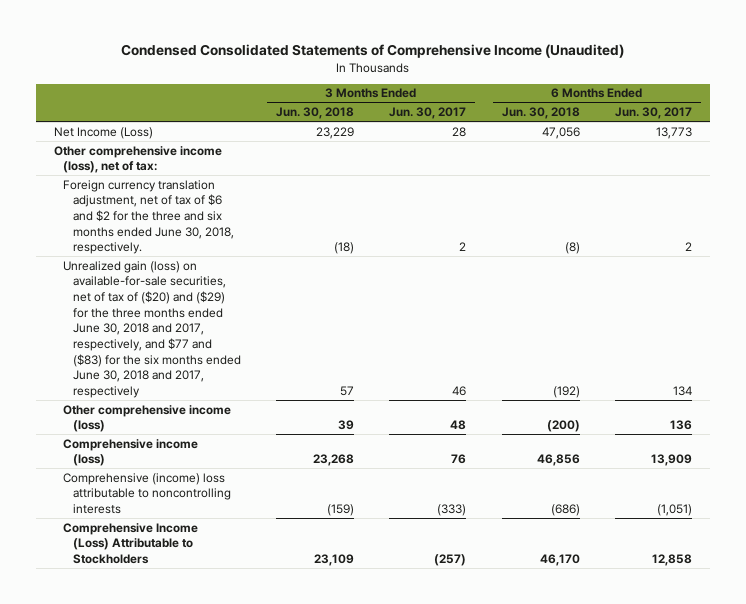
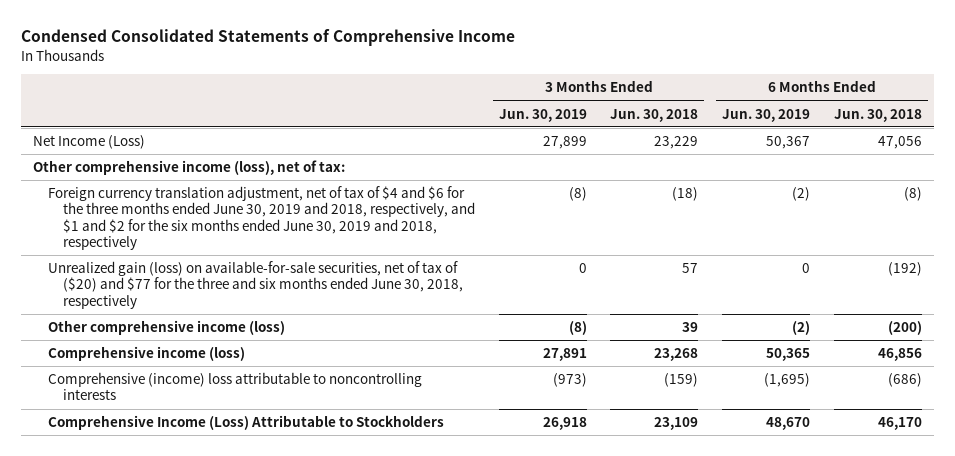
[120,44,624,59] Condensed Consolidated Statements of Comprehensive Income (Unaudited) -> [20,29,515,47] Condensed Consolidated Statements of Comprehensive Income
[389,107,467,120] Jun. 30, 2017 -> none
[614,107,692,120] Jun. 30, 2017 -> none
none -> [498,108,587,122] Jun. 30, 2019
none -> [722,108,811,122] Jun. 30, 2019
[63,179,234,255] Foreign currency translation adjustment, net of tax of $6 and $2 for the three and six months ended June 30, 2018, respectively. -> [47,186,475,250] Foreign currency translation adjustment, net of tax of $4 and $6 for the three months ended June 30, 2019 and 2018, respectively, and $1 and $2 for the six months ended June 30, 2019 and 2018, respectively
[63,260,241,399] Unrealized gain (loss) on available-for-sale securities, net of tax of ($20) and ($29) for the three months ended June 30, 2018 and 2017, respectively, and $77 and ($83) for the six months ended June 30, 2018 and 2017, respectively -> [47,261,463,309] Unrealized gain (loss) on available-for-sale securities, net of tax of ($20) and $77 for the three and six months ended June 30, 2018, respectively

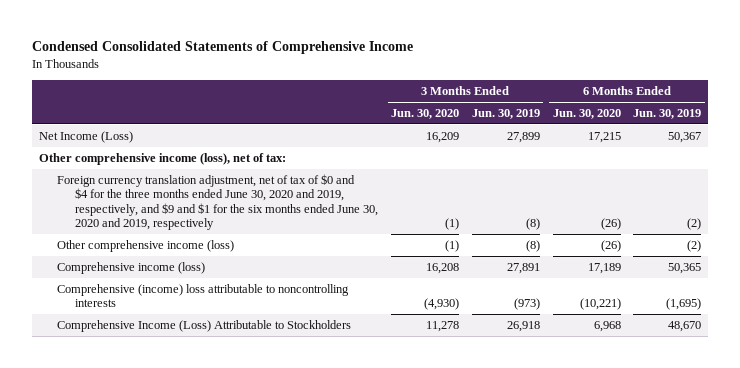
[610,108,699,122] Jun. 30, 2018 -> none
[834,108,923,122] Jun. 30, 2018 -> none
none -> [390,108,459,119] Jun. 30, 2020
none -> [552,108,621,119] Jun. 30, 2020
[47,261,463,309] Unrealized gain (loss) on available-for-sale securities, net of tax of ($20) and $77 for the three and six months ended June 30, 2018, respectively -> none
[47,186,475,250] Foreign currency translation adjustment, net of tax of $4 and $6 for the three months ended June 30, 2019 and 2018, respectively, and $1 and $2 for the six months ended June 30, 2019 and 2018, respectively -> [56,173,378,230] Foreign currency translation adjustment, net of tax of $0 and $4 for the three months ended June 30, 2020 and 2019, respectively, and $9 and $1 for the six months ended June 30, 2020 and 2019, respectively

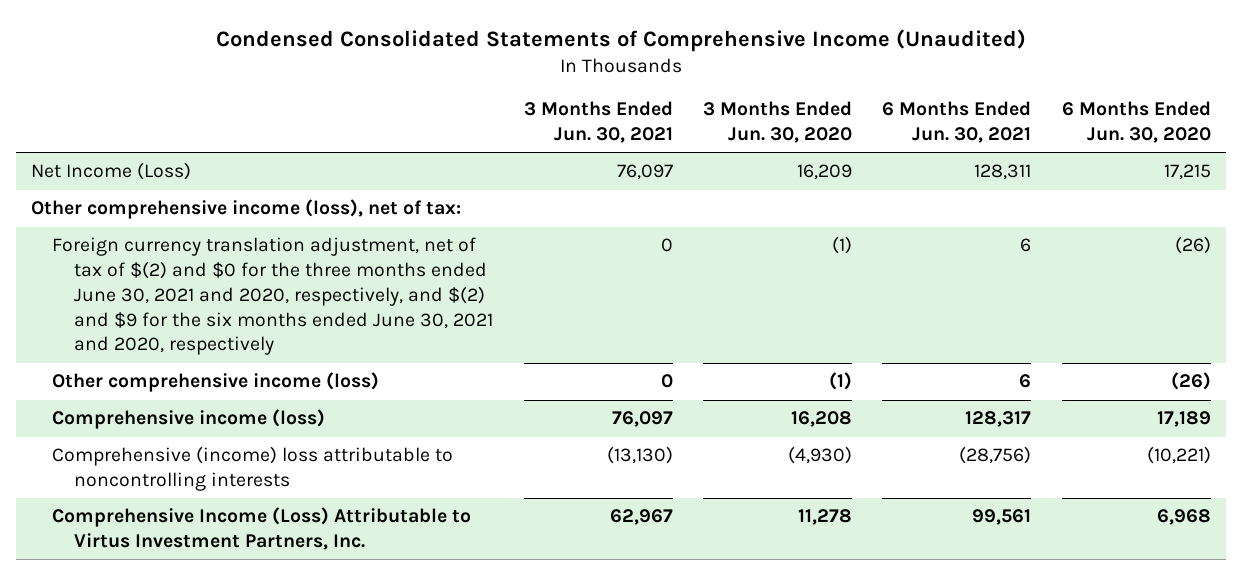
[32,41,414,55] Condensed Consolidated Statements of Comprehensive Income -> [215,28,1026,52] Condensed Consolidated Statements of Comprehensive Income (Unaudited)
[471,108,540,119] Jun. 30, 2019 -> none
[633,108,702,119] Jun. 30, 2019 -> none
none -> [523,101,673,144] 3 Months Ended Jun. 30, 2021
none -> [882,101,1032,144] 6 Months Ended Jun. 30, 2021
[56,173,378,230] Foreign currency translation adjustment, net of tax of $0 and $4 for the three months ended June 30, 2020 and 2019, respectively, and $9 and $1 for the six months ended June 30, 2020 and 2019, respectively -> [52,237,494,356] Foreign currency translation adjustment, net of tax of $(2) and $0 for the three months ended June 30, 2021 and 2020, respectively, and $(2) and $9 for the six months ended June 30, 2021 and 2020, respectively
[56,319,351,332] Comprehensive Income (Loss) Attributable to Stockholders -> [52,507,472,551] Comprehensive Income (Loss) Attributable to Virtus Investment Partners, Inc.

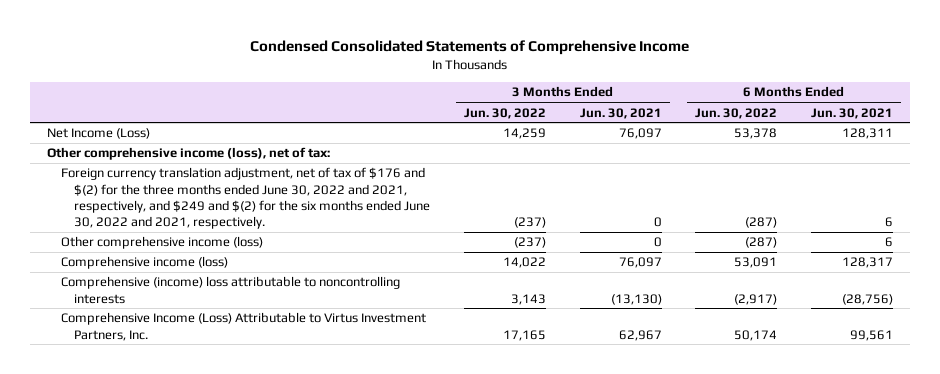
[215,28,1026,52] Condensed Consolidated Statements of Comprehensive Income (Unaudited) -> [249,39,689,55] Condensed Consolidated Statements of Comprehensive Income
[703,101,853,144] 3 Months Ended Jun. 30, 2020 -> none
[1061,101,1211,144] 6 Months Ended Jun. 30, 2020 -> none
none -> [464,107,547,119] Jun. 30, 2022
none -> [695,107,778,119] Jun. 30, 2022
[52,237,494,356] Foreign currency translation adjustment, net of tax of $(2) and $0 for the three months ended June 30, 2021 and 2020, respectively, and $(2) and $9 for the six months ended June 30, 2021 and 2020, respectively -> [60,167,431,229] Foreign currency translation adjustment, net of tax of $176 and $(2) for the three months ended June 30, 2022 and 2021, respectively, and $249 and $(2) for the six months ended June 30, 2022 and 2021, respectively.

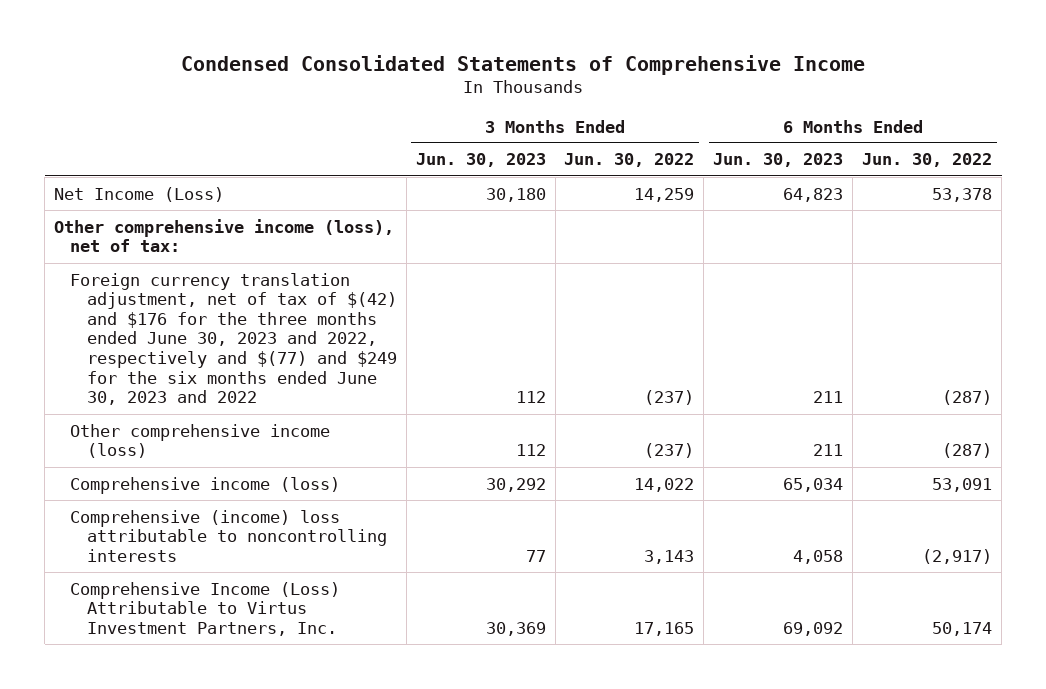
[579,107,662,119] Jun. 30, 2021 -> none
[810,107,893,119] Jun. 30, 2021 -> none
none -> [415,153,546,168] Jun. 30, 2023
none -> [713,153,844,168] Jun. 30, 2023
[60,167,431,229] Foreign currency translation adjustment, net of tax of $176 and $(2) for the three months ended June 30, 2022 and 2021, respectively, and $249 and $(2) for the six months ended June 30, 2022 and 2021, respectively. -> [70,272,397,406] Foreign currency translation adjustment, net of tax of $(42) and $176 for the three months ended June 30, 2023 and 2022, respectively and $(77) and $249 for the six months ended June 30, 2023 and 2022

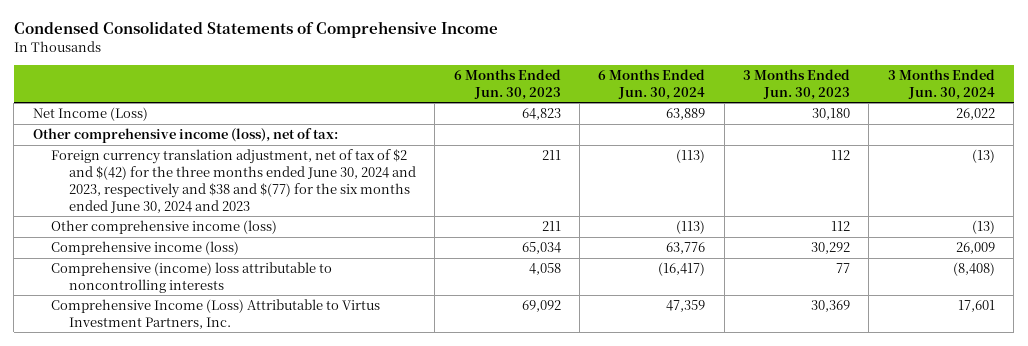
[564,153,695,168] Jun. 30, 2022 -> none
[862,153,993,168] Jun. 30, 2022 -> none
none -> [598,68,706,100] 6 Months Ended Jun. 30, 2024
none -> [887,68,995,100] 3 Months Ended Jun. 30, 2024
[70,272,397,406] Foreign currency translation adjustment, net of tax of $(42) and $176 for the three months ended June 30, 2023 and 2022, respectively and $(77) and $249 for the six months ended June 30, 2023 and 2022 -> [50,149,416,213] Foreign currency translation adjustment, net of tax of $2 and $(42) for the three months ended June 30, 2024 and 2023, respectively and $38 and $(77) for the six months ended June 30, 2024 and 2023

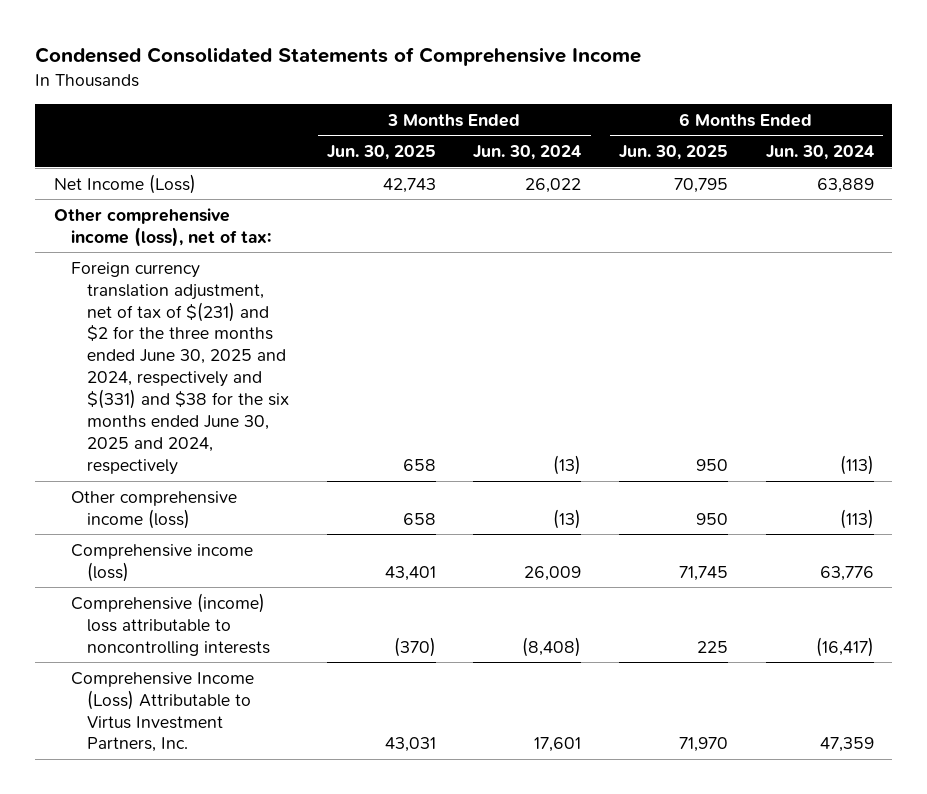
[453,68,561,100] 6 Months Ended Jun. 30, 2023 -> none
[743,68,851,100] 3 Months Ended Jun. 30, 2023 -> none
none -> [326,144,436,160] Jun. 30, 2025
none -> [619,144,729,160] Jun. 30, 2025
[50,149,416,213] Foreign currency translation adjustment, net of tax of $2 and $(42) for the three months ended June 30, 2024 and 2023, respectively and $38 and $(77) for the six months ended June 30, 2024 and 2023 -> [70,261,290,475] Foreign currency translation adjustment, net of tax of $(231) and $2 for the three months ended June 30, 2025 and 2024, respectively and $(331) and $38 for the six months ended June 30, 2025 and 2024, respectively

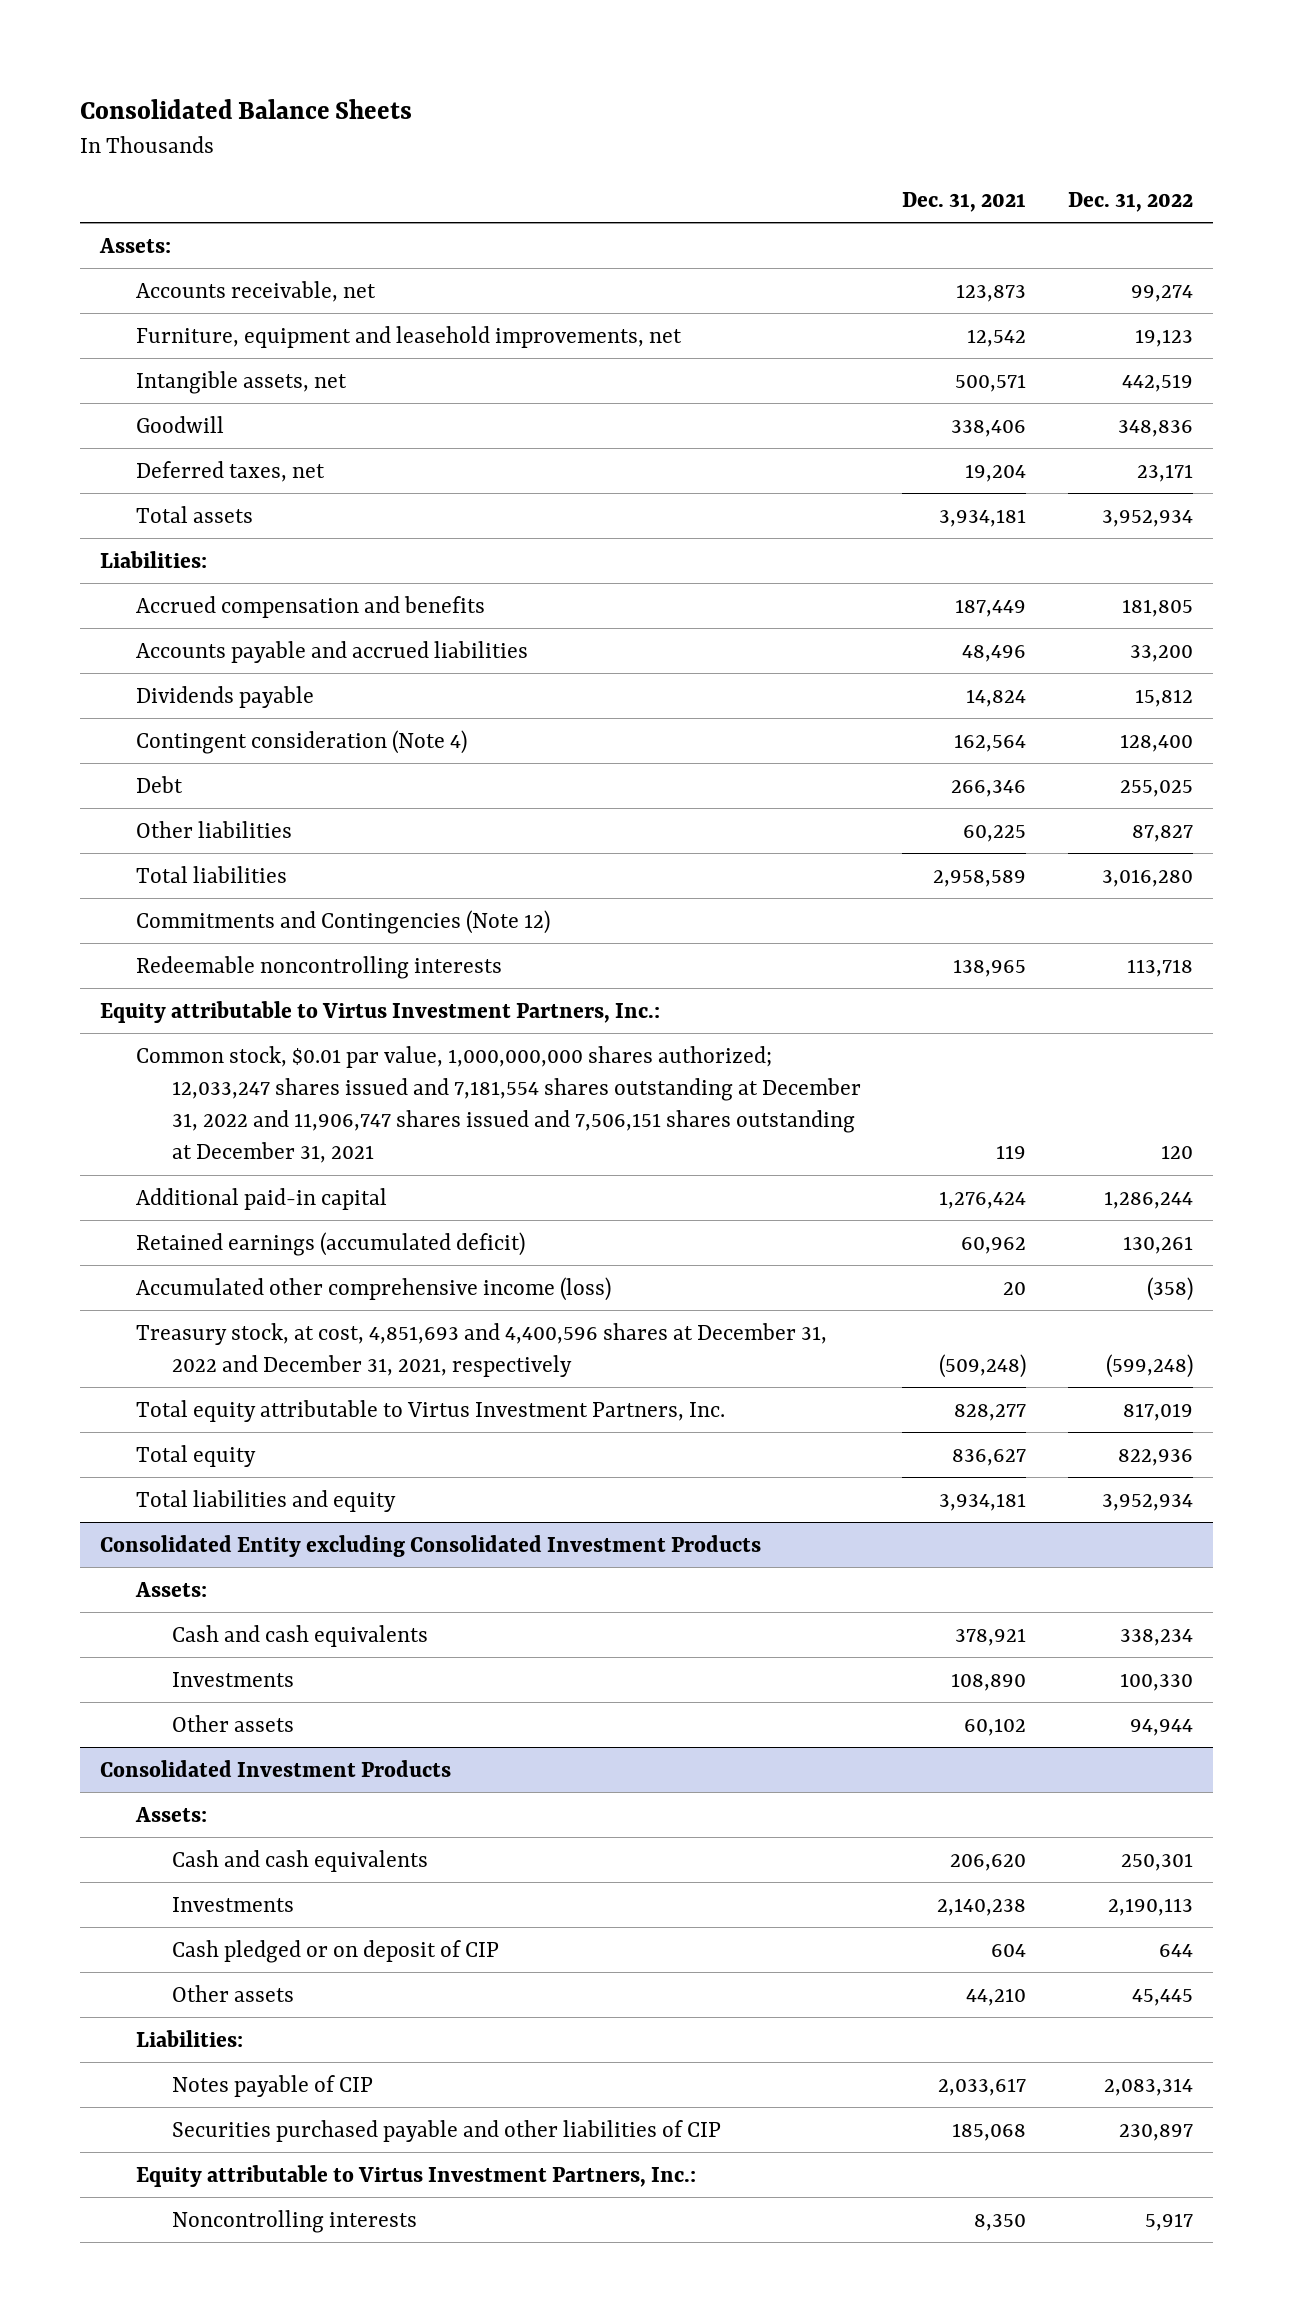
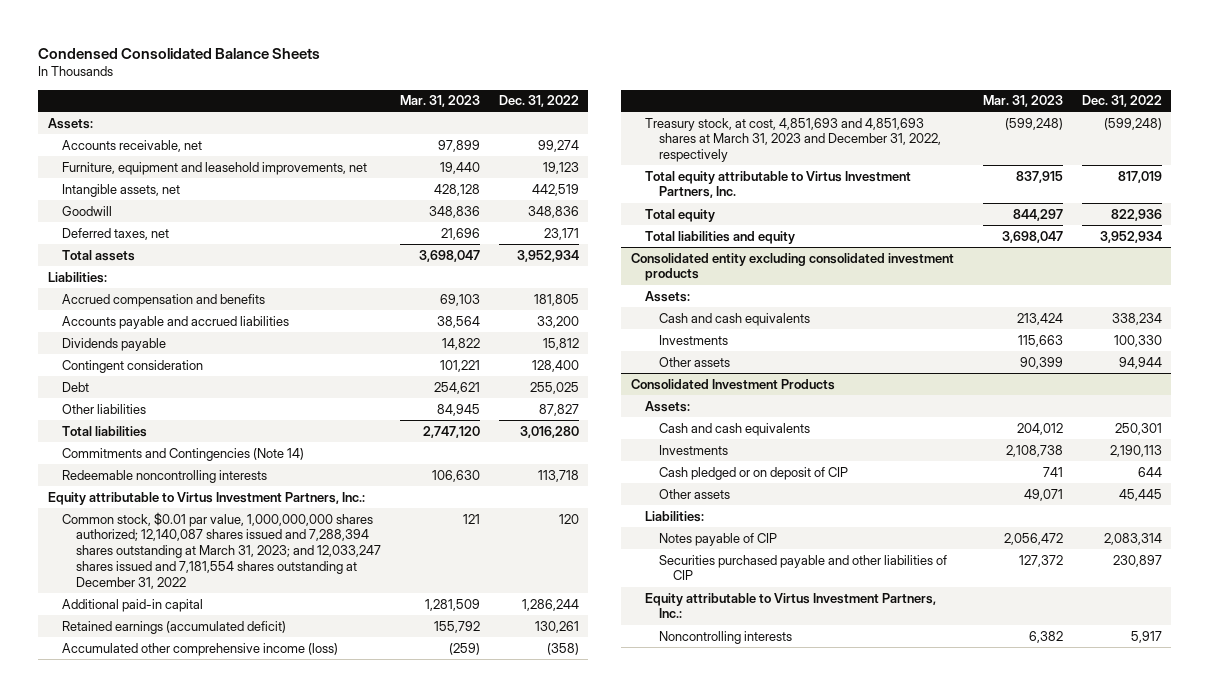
[79,98,412,119] Consolidated Balance Sheets -> [38,47,321,59] Condensed Consolidated Balance Sheets
[902,192,1027,213] Dec. 31, 2021 -> none
none -> [399,95,480,108] Mar. 31, 2023
[136,729,468,754] Contingent consideration (Note 4) -> [61,359,203,373] Contingent consideration
[136,909,551,934] Commitments and Contingencies (Note 12) -> [61,447,304,461] Commitments and Contingencies (Note 14)
[136,1045,861,1164] Common stock, $0.01 par value, 1,000,000,000 shares authorized; 12,033,247 shares issued and 7,181,554 shares outstanding at December 31, 2022 and 11,906,747 shares issued and 7,506,151 shares outstanding at December 31, 2021 -> [61,511,381,589] Common stock, $0.01 par value, 1,000,000,000 shares authorized; 12,140,087 shares issued and 7,288,394 shares outstanding at March 31, 2023; and 12,033,247 shares issued and 7,181,554 shares outstanding at December 31, 2022
[136,1322,828,1377] Treasury stock, at cost, 4,851,693 and 4,400,596 shares at December 31, 2022 and December 31, 2021, respectively -> [644,117,941,163] Treasury stock, at cost, 4,851,693 and 4,851,693 shares at March 31, 2023 and December 31, 2022, respectively
[100,1534,762,1557] Consolidated Entity excluding Consolidated Investment Products -> [630,252,954,282] Consolidated entity excluding consolidated investment products

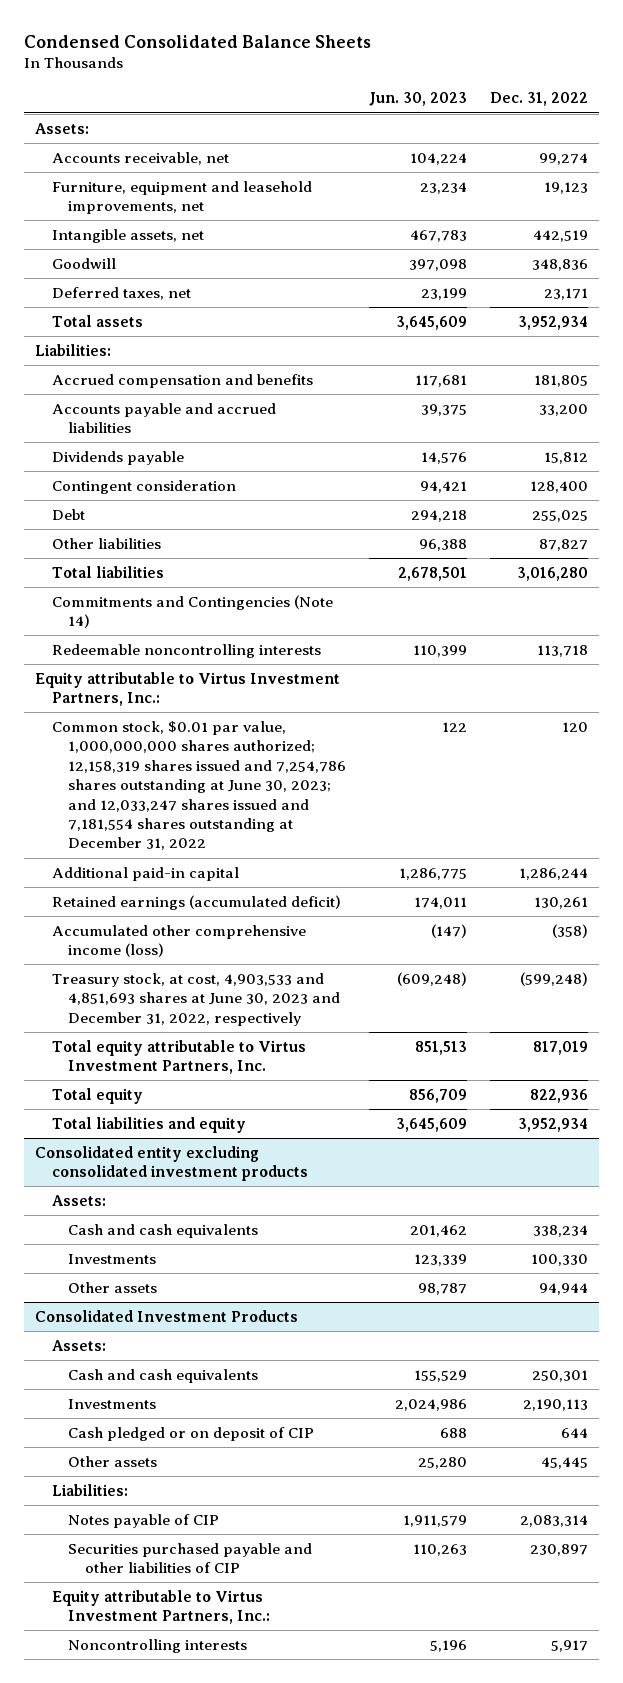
[399,95,480,108] Mar. 31, 2023 -> none
none -> [369,92,468,107] Jun. 30, 2023
[61,511,381,589] Common stock, $0.01 par value, 1,000,000,000 shares authorized; 12,140,087 shares issued and 7,288,394 shares outstanding at March 31, 2023; and 12,033,247 shares issued and 7,181,554 shares outstanding at December 31, 2022 -> [51,720,347,851] Common stock, $0.01 par value, 1,000,000,000 shares authorized; 12,158,319 shares issued and 7,254,786 shares outstanding at June 30, 2023; and 12,033,247 shares issued and 7,181,554 shares outstanding at December 31, 2022
[644,117,941,163] Treasury stock, at cost, 4,851,693 and 4,851,693 shares at March 31, 2023 and December 31, 2022, respectively -> [51,972,341,1026] Treasury stock, at cost, 4,903,533 and 4,851,693 shares at June 30, 2023 and December 31, 2022, respectively

